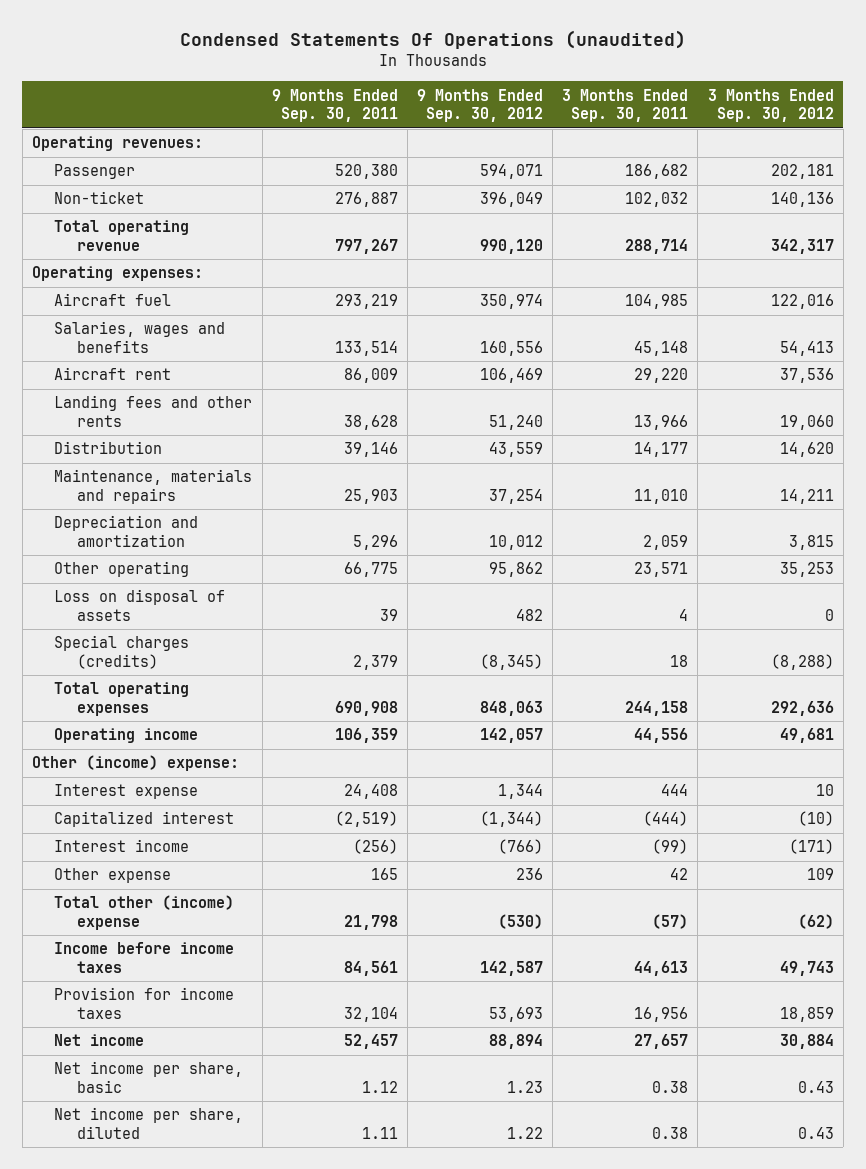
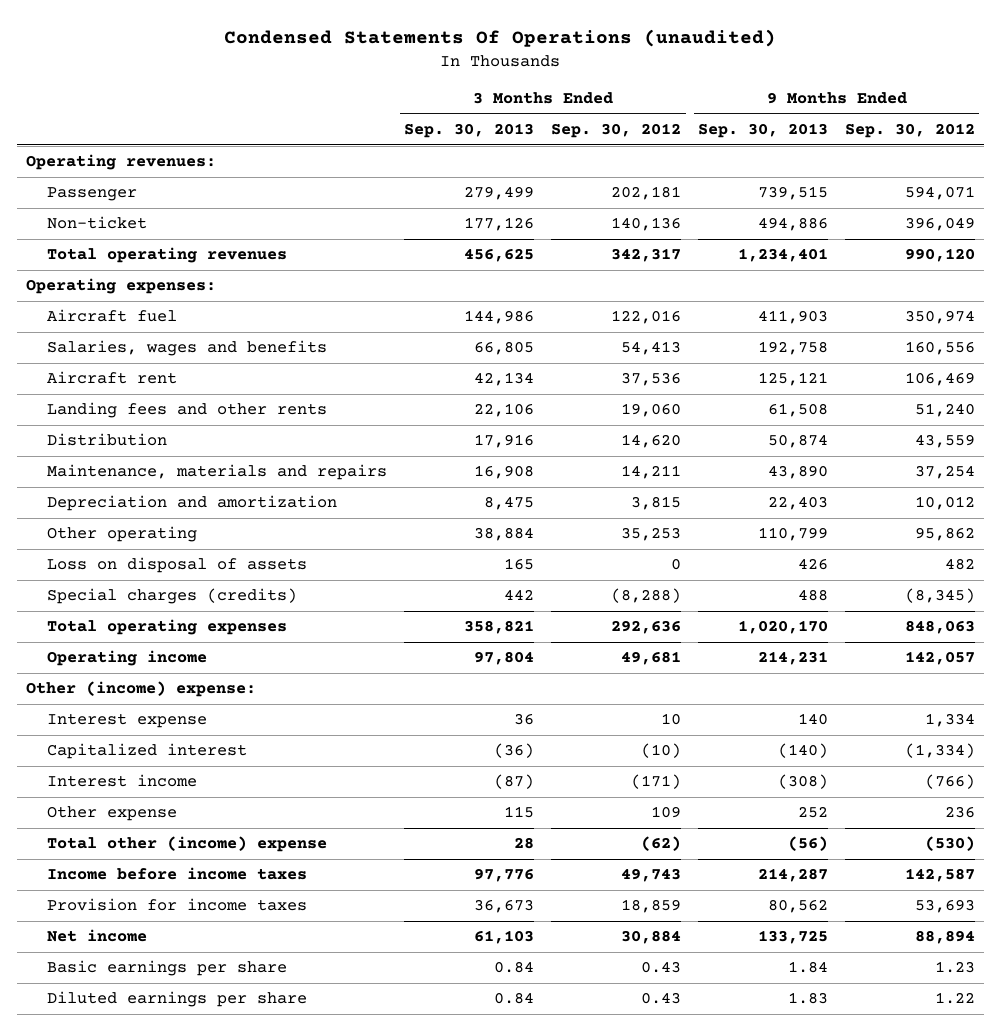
[271,88,398,123] 9 Months Ended Sep. 30, 2011 -> none
[562,88,689,123] 3 Months Ended Sep. 30, 2011 -> none
none -> [404,123,535,139] Sep. 30, 2013
none -> [698,123,829,139] Sep. 30, 2013
[54,220,190,251] Total operating revenue -> [47,247,288,264] Total operating revenues
[498,784,544,800] 1,344 -> [925,713,976,728] 1,334
[480,811,544,828] (1,344) -> [905,743,976,759] (1,334)
[54,1061,244,1093] Net income per share, basic -> [47,960,288,977] Basic earnings per share
[54,1107,244,1139] Net income per share, diluted -> [47,991,308,1008] Diluted earnings per share

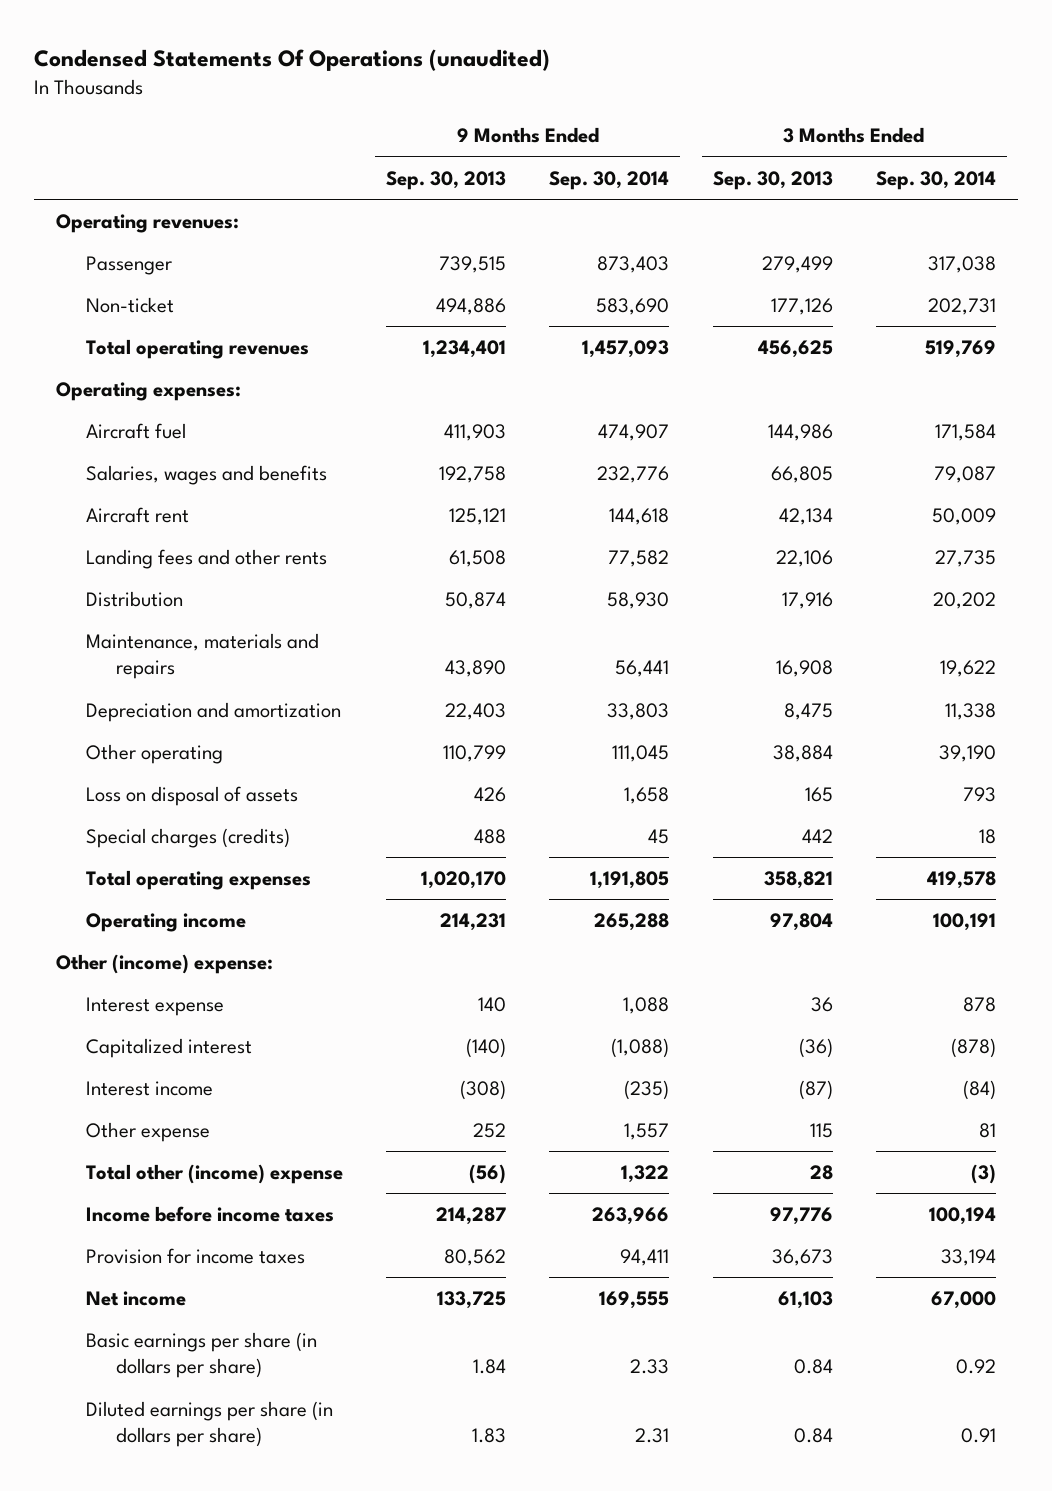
[551,123,682,139] Sep. 30, 2012 -> none
[845,123,976,139] Sep. 30, 2012 -> none
none -> [549,170,670,190] Sep. 30, 2014
none -> [876,170,997,190] Sep. 30, 2014
[47,960,288,977] Basic earnings per share -> [85,1332,317,1379] Basic earnings per share (in dollars per share)
[47,991,308,1008] Diluted earnings per share -> [85,1401,333,1448] Diluted earnings per share (in dollars per share)

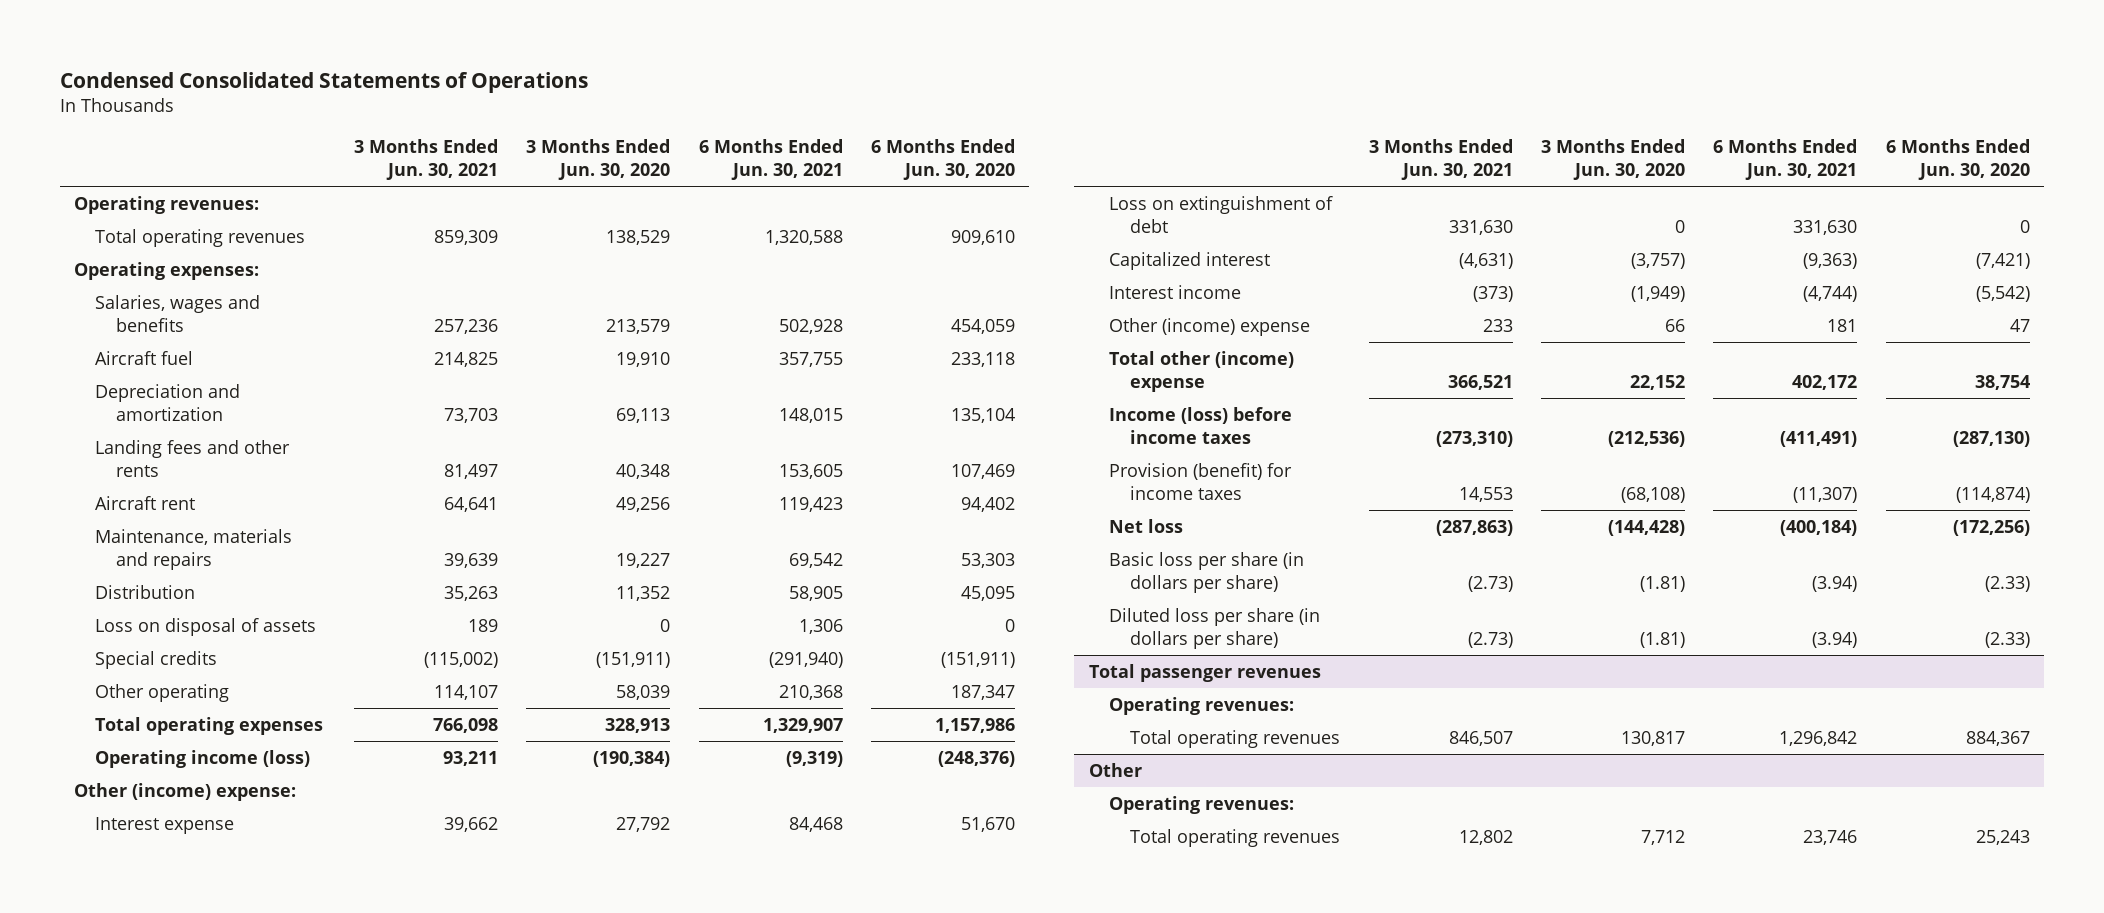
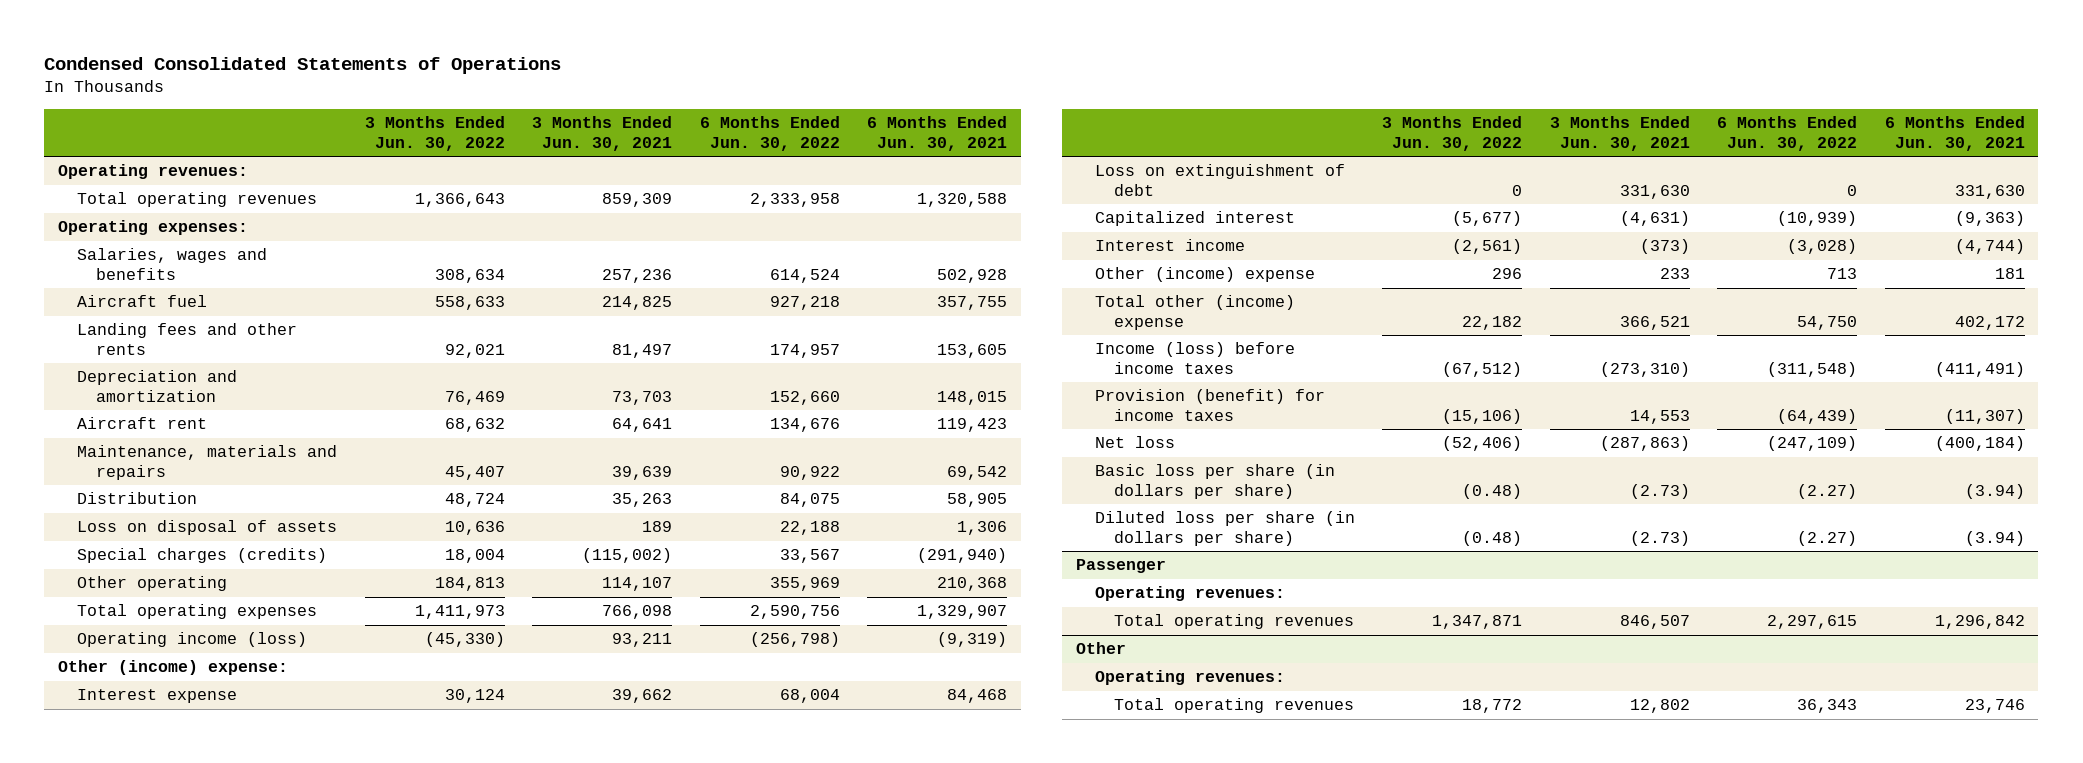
[526,138,671,180] 3 Months Ended Jun. 30, 2020 -> none
[871,138,1016,180] 6 Months Ended Jun. 30, 2020 -> none
none -> [364,115,505,151] 3 Months Ended Jun. 30, 2022
none -> [699,115,840,151] 6 Months Ended Jun. 30, 2022
[94,384,240,421] Depreciation and amortization -> [77,370,238,402] Depreciation and amortization
[94,651,217,670] Special credits -> [77,548,328,564] Special charges (credits)
[1088,664,1321,683] Total passenger revenues -> [1075,559,1166,574] Passenger

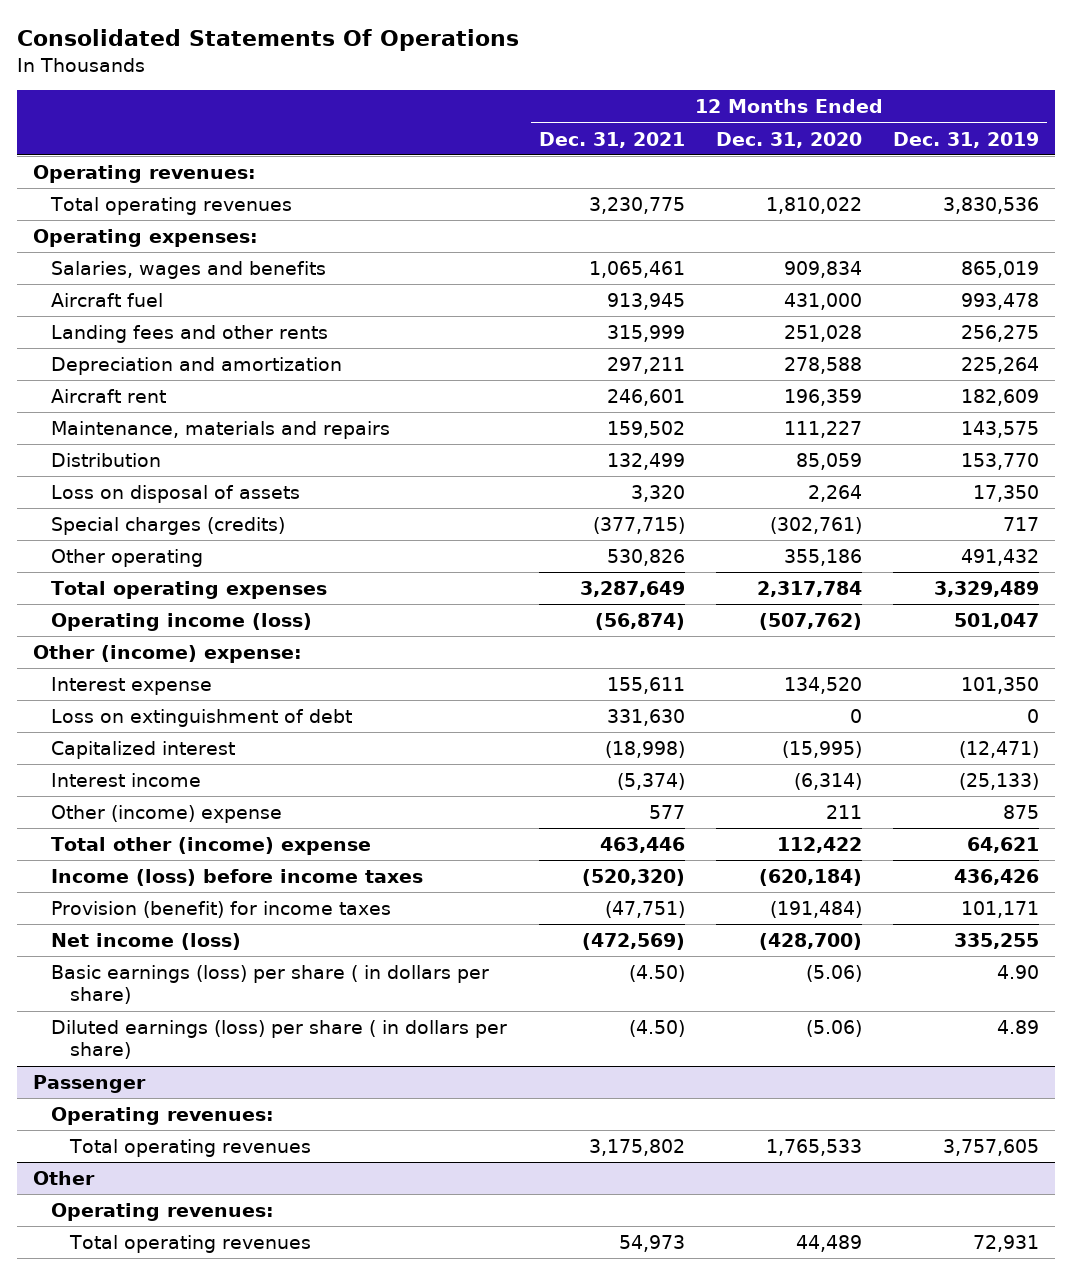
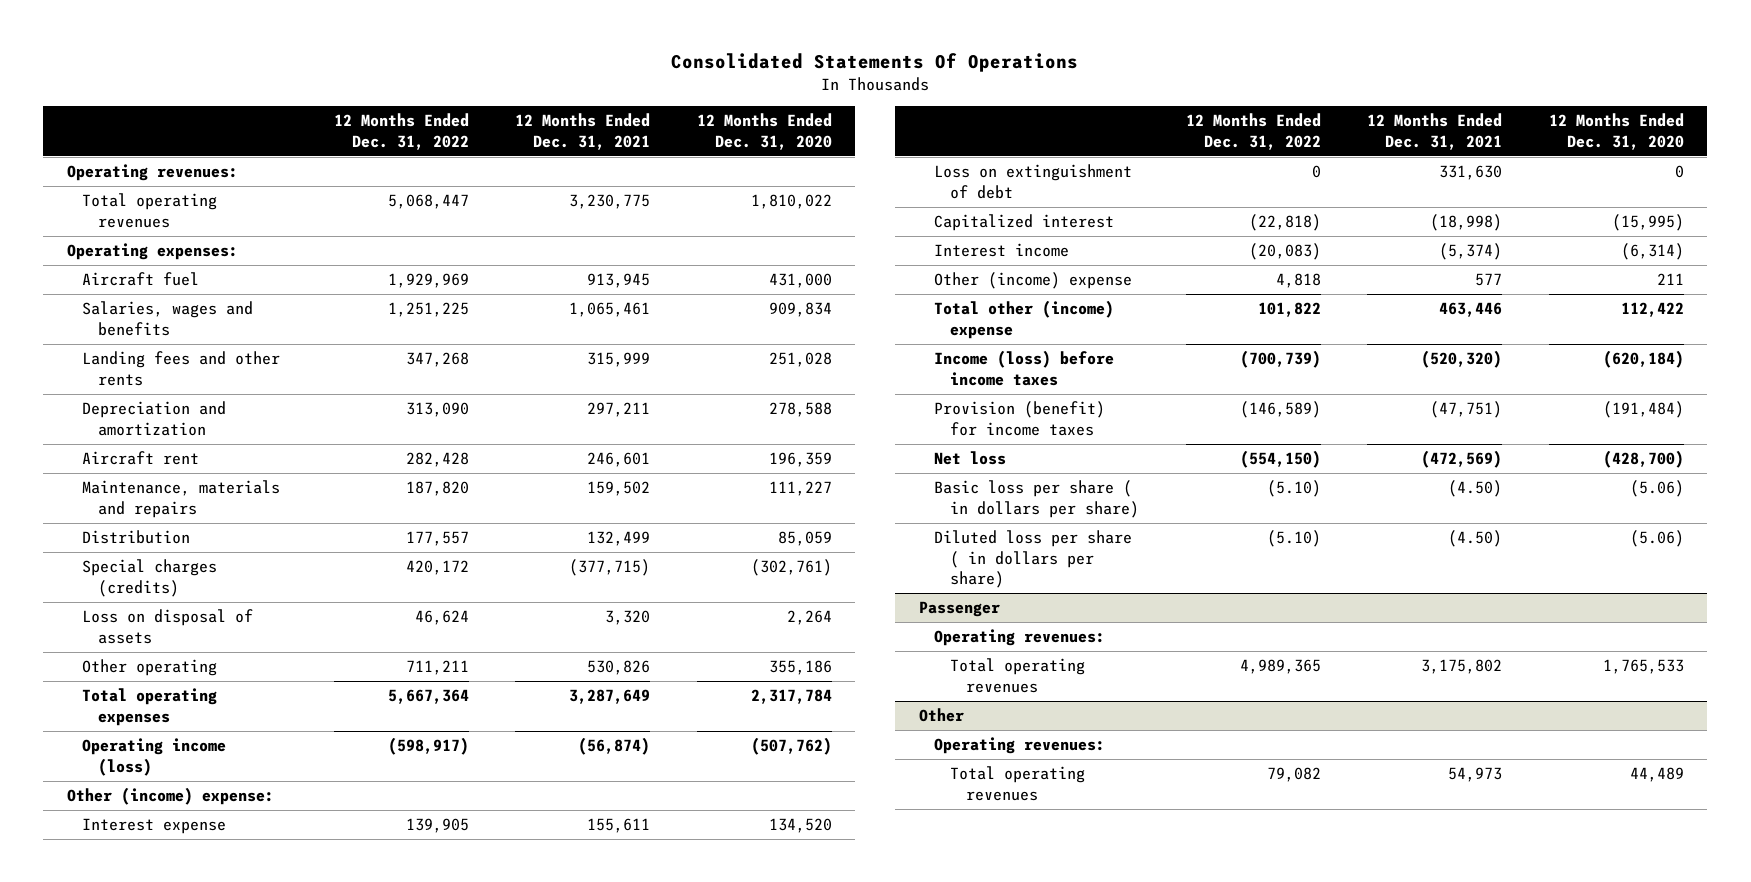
[893,131,1040,148] Dec. 31, 2019 -> none
none -> [333,113,469,150] 12 Months Ended Dec. 31, 2022
[51,260,327,279] Salaries, wages and benefits -> [82,301,254,336] Salaries, wages and benefits
[51,484,301,503] Loss on disposal of assets -> [82,609,254,644] Loss on disposal of assets
[51,932,242,950] Net income (loss) -> [934,451,1007,466] Net loss
[51,964,490,1005] Basic earnings (loss) per share ( in dollars per share) -> [934,480,1140,518] Basic loss per share ( in dollars per share)
[51,1019,508,1060] Diluted earnings (loss) per share ( in dollars per share) -> [934,530,1133,589] Diluted loss per share ( in dollars per share)

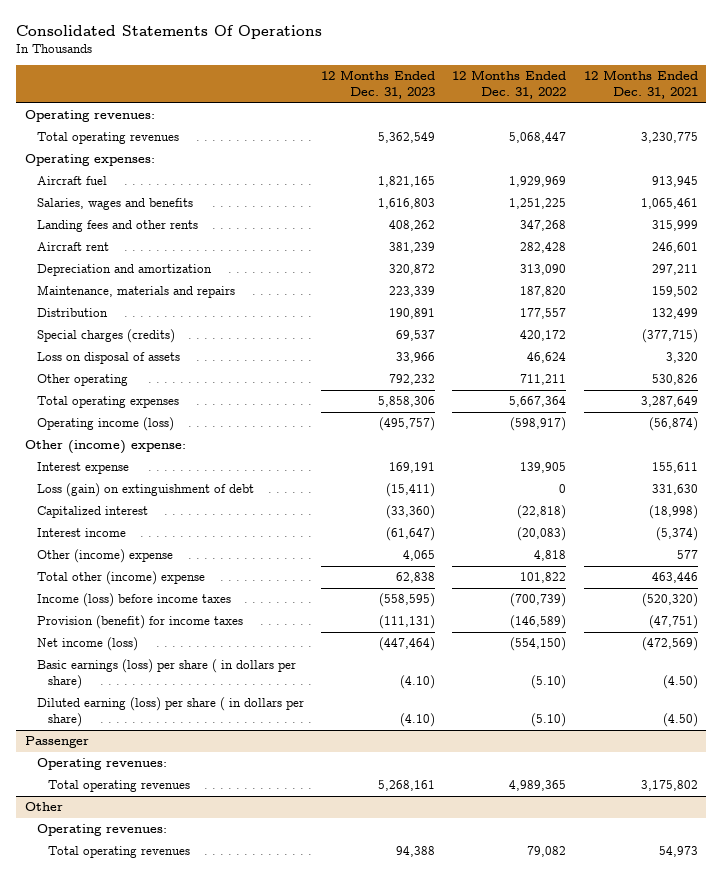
[696,113,832,150] 12 Months Ended Dec. 31, 2020 -> none
none -> [320,70,435,100] 12 Months Ended Dec. 31, 2023
[82,401,227,436] Depreciation and amortization -> [36,264,212,277] Depreciation and amortization
[934,164,1133,199] Loss on extinguishment of debt -> [36,483,254,498] Loss (gain) on extinguishment of debt
[934,451,1007,466] Net loss -> [36,637,138,652] Net income (loss)
[934,480,1140,518] Basic loss per share ( in dollars per share) -> [36,659,296,689] Basic earnings (loss) per share ( in dollars per share)
[934,530,1133,589] Diluted loss per share ( in dollars per share) -> [36,697,304,727] Diluted earning (loss) per share ( in dollars per share)

